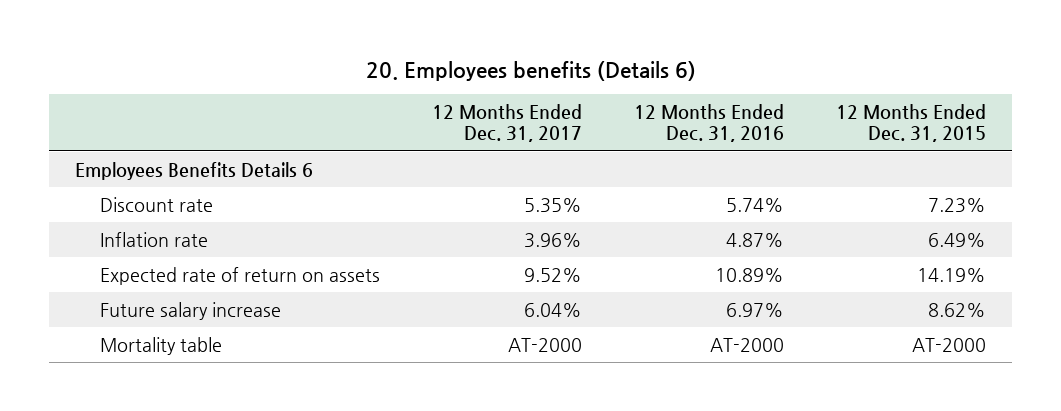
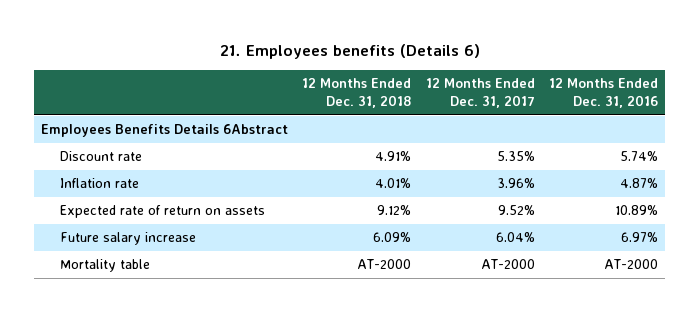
[365,60,696,81] 20. Employees benefits (Details 6) -> [219,43,480,59] 21. Employees benefits (Details 6)
[836,104,987,143] 12 Months Ended Dec. 31, 2015 -> none
none -> [302,78,412,109] 12 Months Ended Dec. 31, 2018
[75,161,314,180] Employees Benefits Details 6 -> [40,124,288,138] Employees Benefits Details 6Abstract

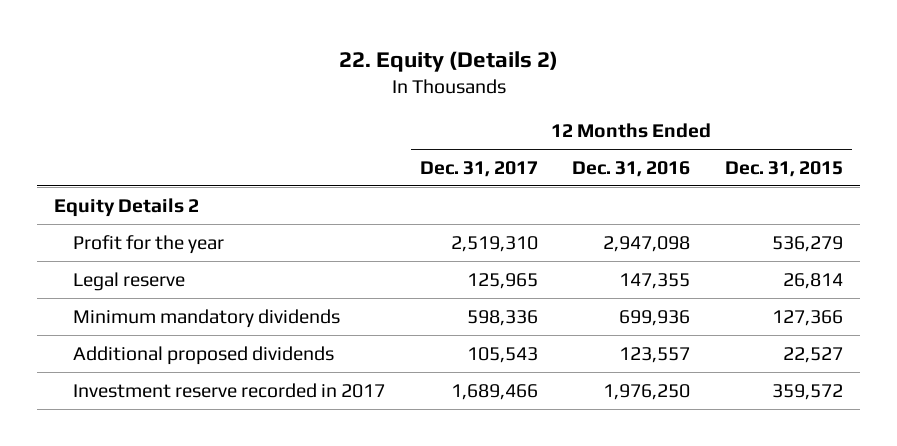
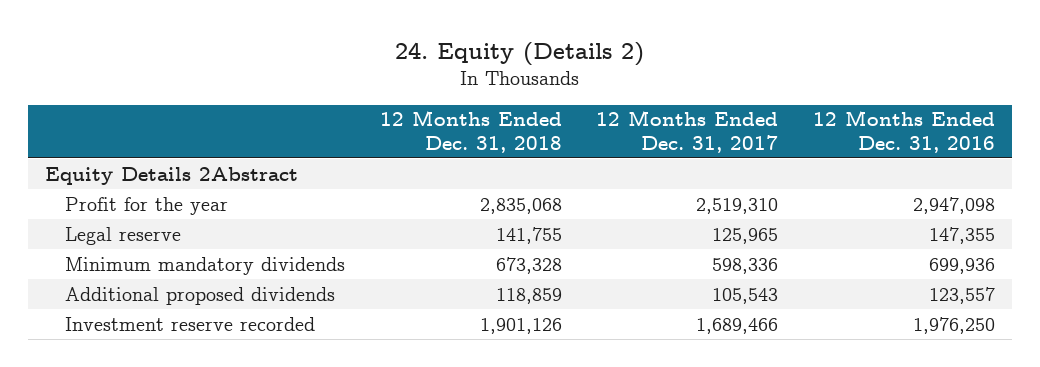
[338,51,558,73] 22. Equity (Details 2) -> [395,41,645,66] 24. Equity (Details 2)
[725,160,844,177] Dec. 31, 2015 -> none
none -> [379,110,562,153] 12 Months Ended Dec. 31, 2018
[54,197,200,217] Equity Details 2 -> [45,166,299,185] Equity Details 2Abstract
[73,382,386,398] Investment reserve recorded in 2017 -> [65,316,316,331] Investment reserve recorded

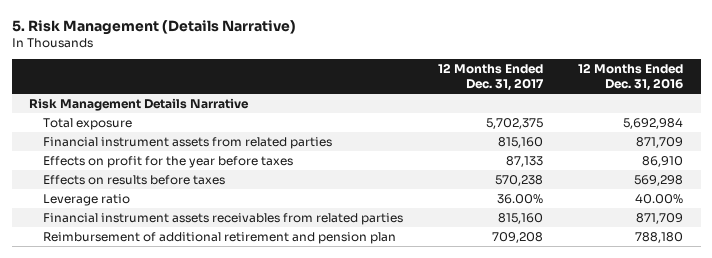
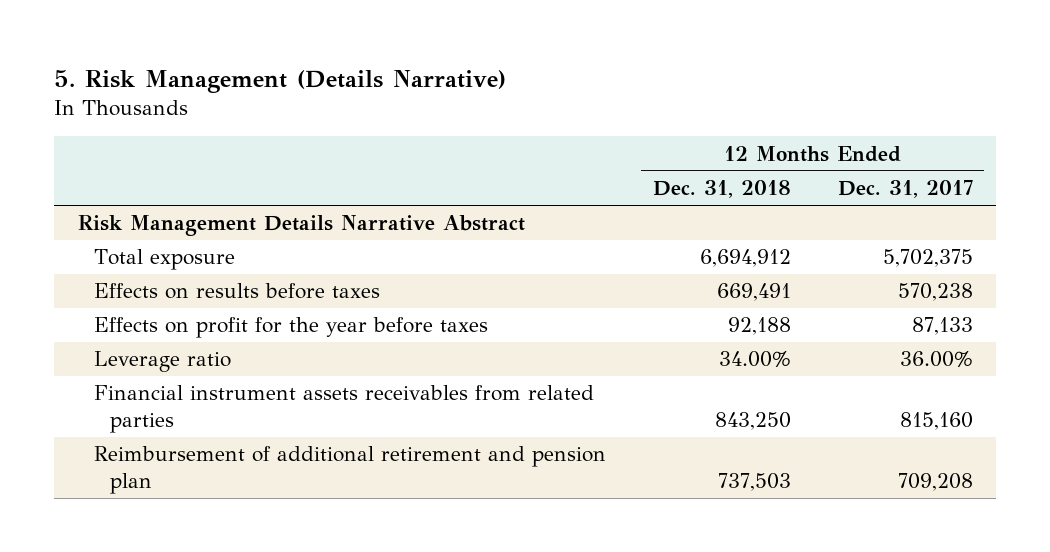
[578,63,684,91] 12 Months Ended Dec. 31, 2016 -> none
none -> [652,180,791,199] Dec. 31, 2018
[29,98,250,112] Risk Management Details Narrative -> [77,215,525,237] Risk Management Details Narrative Abstract
[43,137,333,150] Financial instrument assets from related parties -> none
[43,156,294,169] Effects on profit for the year before taxes -> [93,317,488,339] Effects on profit for the year before taxes

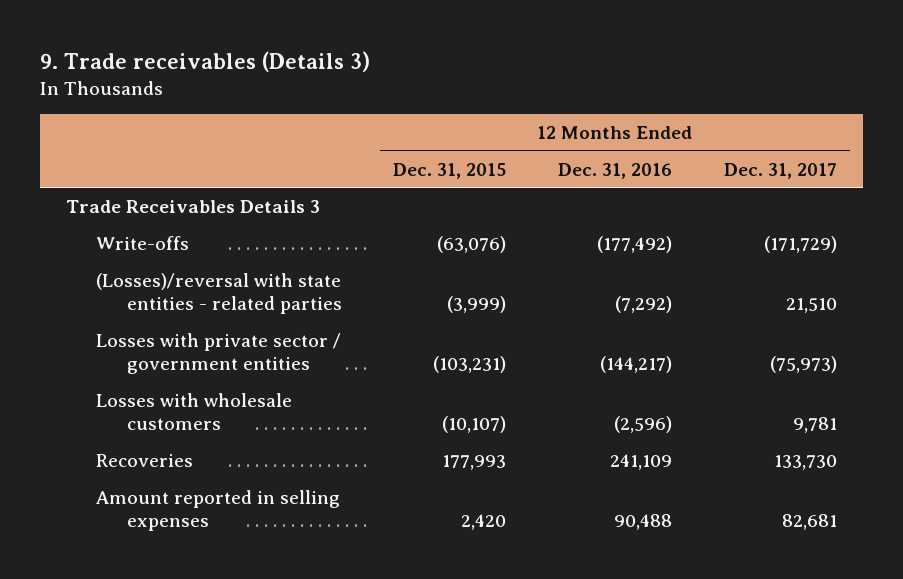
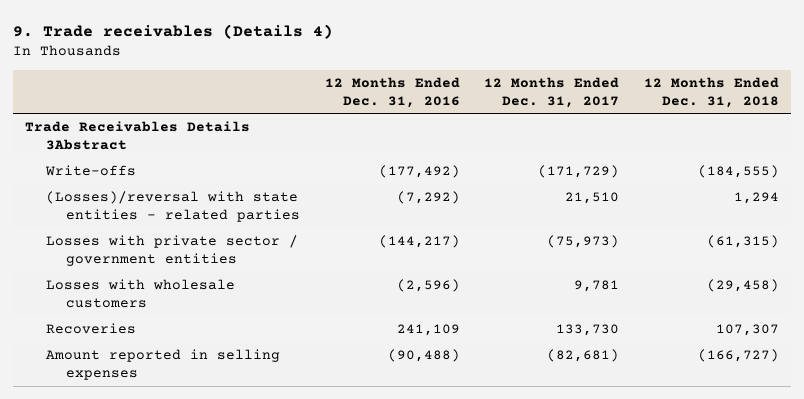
[40,51,371,73] 9. Trade receivables (Details 3) -> [13,23,334,39] 9. Trade receivables (Details 4)
[393,162,507,179] Dec. 31, 2015 -> none
none -> [643,76,779,108] 12 Months Ended Dec. 31, 2018
[65,199,320,213] Trade Receivables Details 3 -> [25,121,251,150] Trade Receivables Details 3Abstract
[614,513,673,530] 90,488 -> [387,349,460,363] (90,488)
[781,513,837,530] 82,681 -> [547,349,620,363] (82,681)

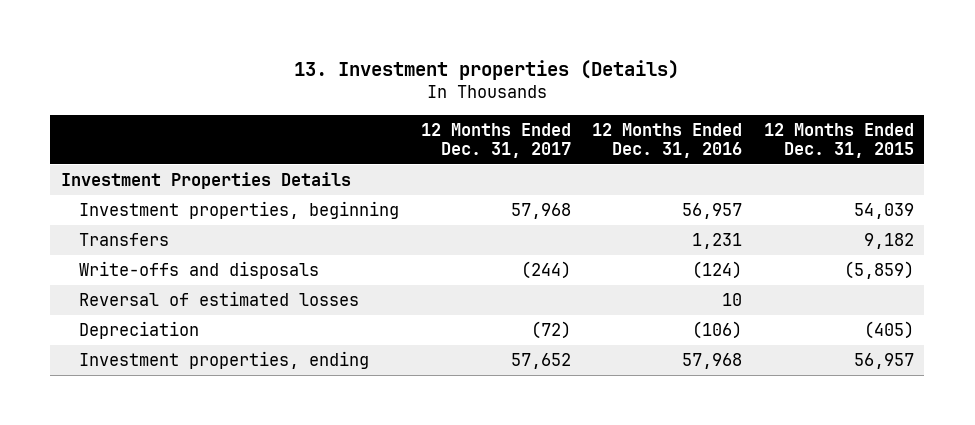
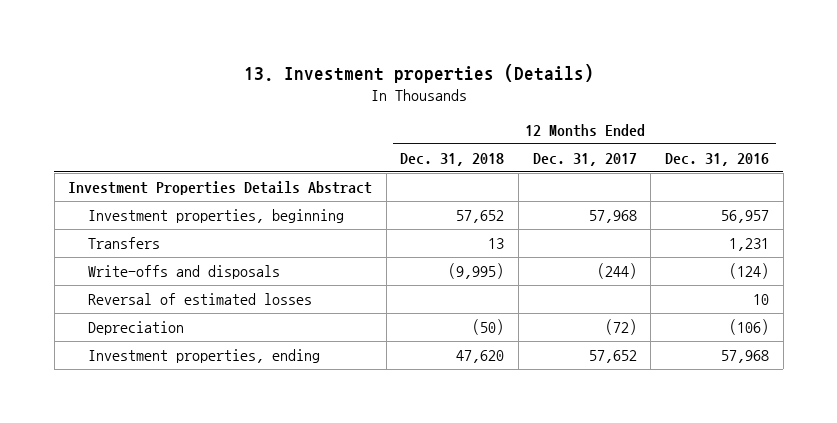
[763,122,914,158] 12 Months Ended Dec. 31, 2015 -> none
none -> [400,152,505,166] Dec. 31, 2018
[61,172,352,190] Investment Properties Details -> [68,180,373,195] Investment Properties Details Abstract

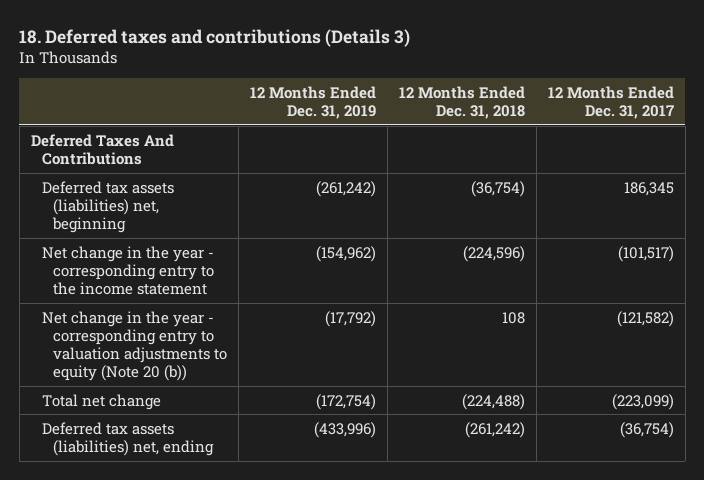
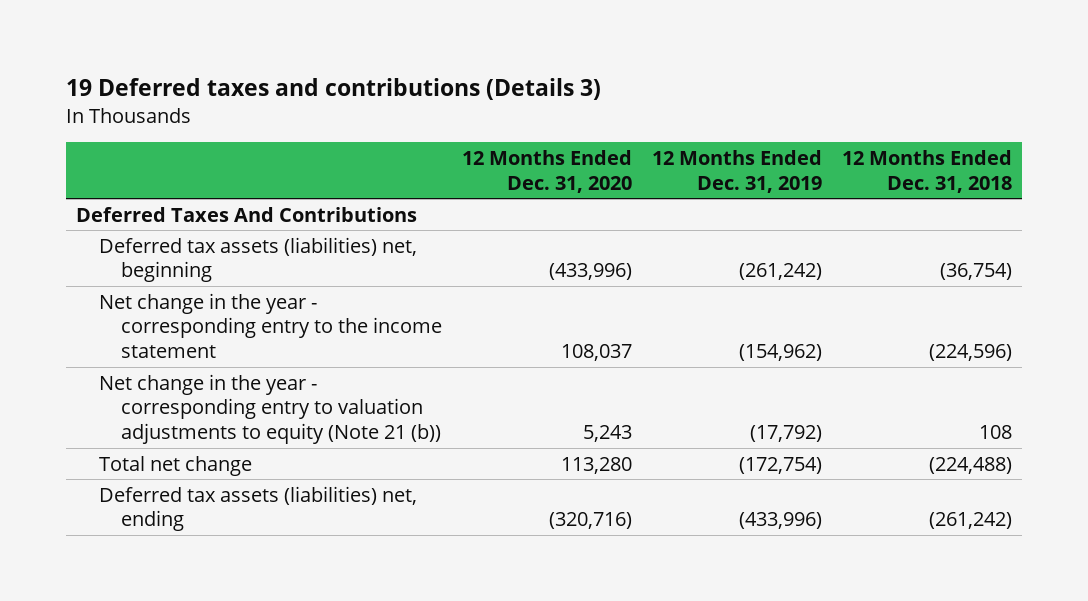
[19,28,411,47] 18. Deferred taxes and contributions (Details 3) -> [66,78,602,101] 19 Deferred taxes and contributions (Details 3)
[547,85,674,120] 12 Months Ended Dec. 31, 2017 -> none
none -> [462,149,633,193] 12 Months Ended Dec. 31, 2020
[41,310,227,382] Net change in the year - corresponding entry to valuation adjustments to equity (Note 20 (b)) -> [98,373,442,445] Net change in the year - corresponding entry to valuation adjustments to equity (Note 21 (b))

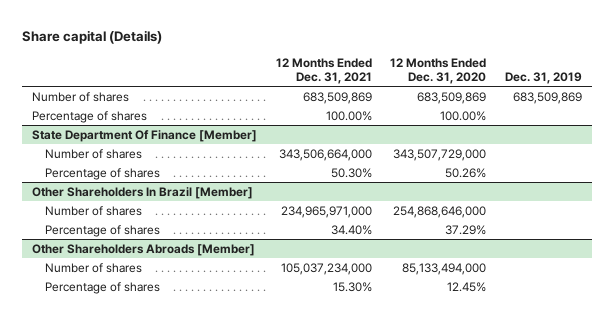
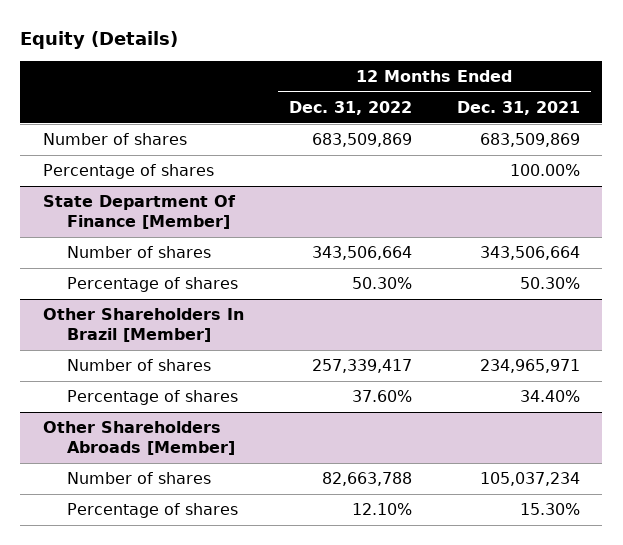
[22,29,163,44] Share capital (Details) -> [20,31,179,50] Equity (Details)
[390,57,487,85] 12 Months Ended Dec. 31, 2020 -> none
[505,72,583,85] Dec. 31, 2019 -> none
none -> [288,101,412,116] Dec. 31, 2022
[278,148,372,161] 343,506,664,000 -> [479,246,580,261] 343,506,664
[280,205,372,218] 234,965,971,000 -> [479,359,580,374] 234,965,971
[280,262,372,275] 105,037,234,000 -> [479,472,580,487] 105,037,234

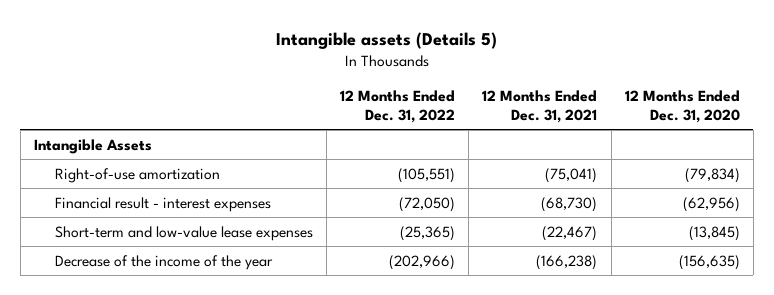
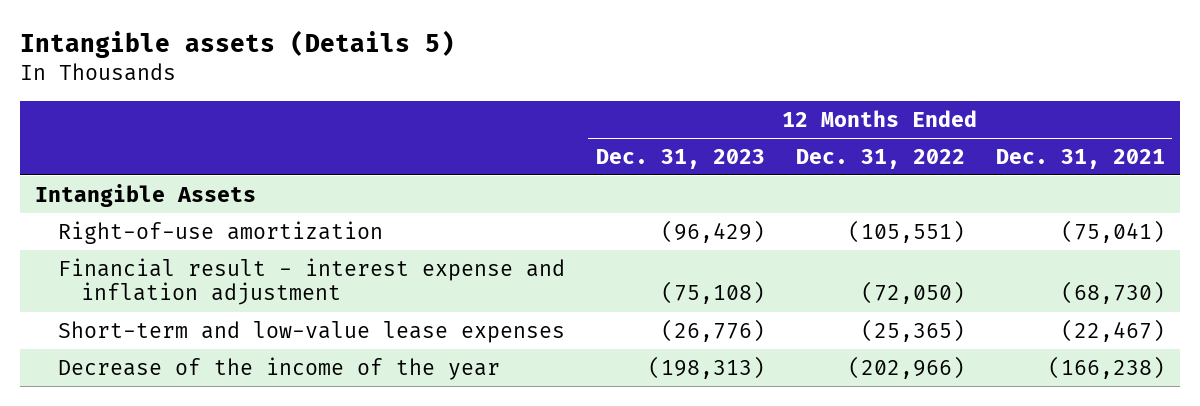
[624,89,740,123] 12 Months Ended Dec. 31, 2020 -> none
none -> [595,148,765,169] Dec. 31, 2023
[54,196,271,212] Financial result - interest expenses -> [58,257,566,306] Financial result - interest expense and inflation adjustment

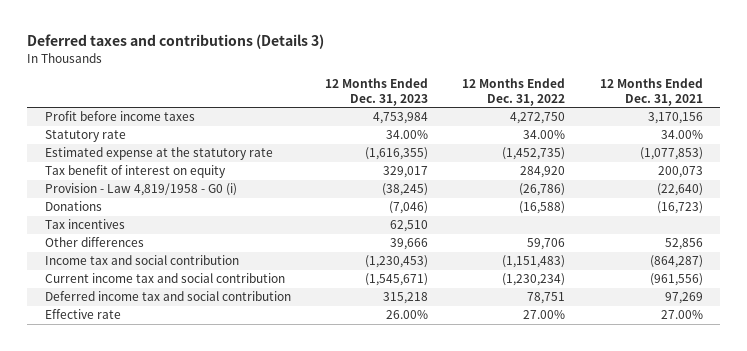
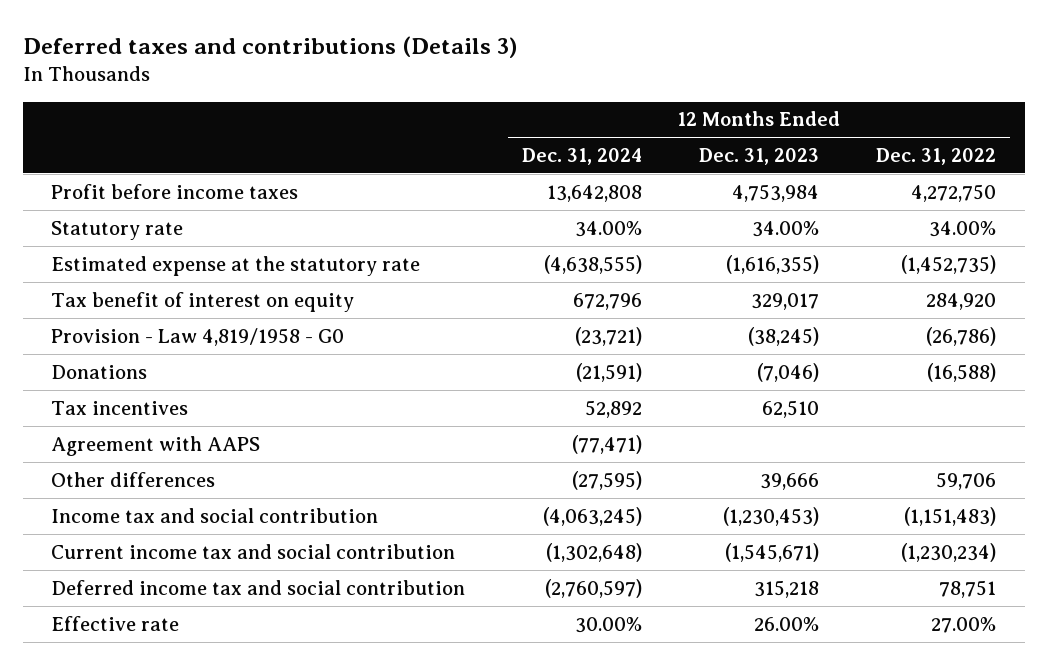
[599,78,703,107] 12 Months Ended Dec. 31, 2021 -> none
none -> [522,148,643,166] Dec. 31, 2024
[44,183,237,197] Provision - Law 4,819/1958 - G0 (i) -> [51,327,345,346] Provision - Law 4,819/1958 - G0
none -> [51,435,261,456] Agreement with AAPS

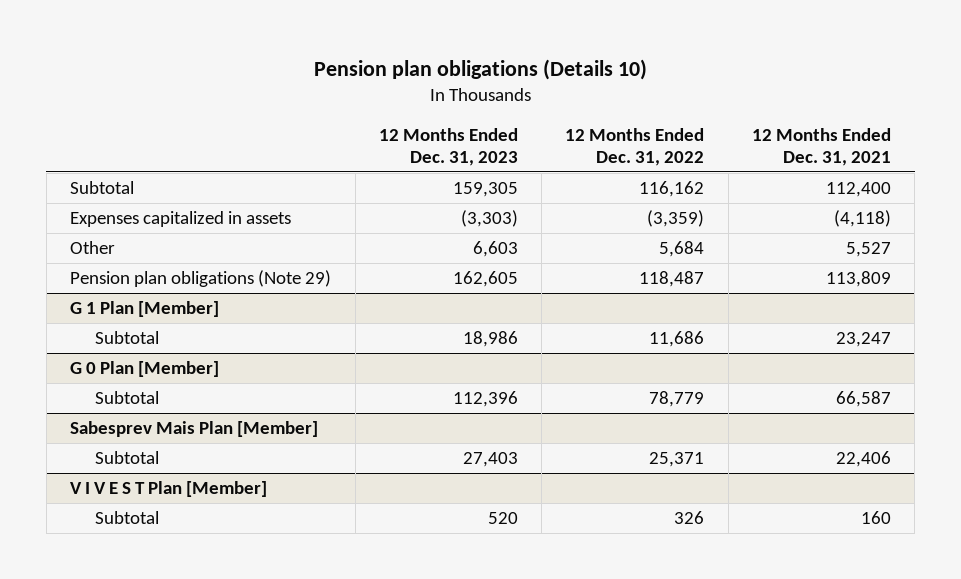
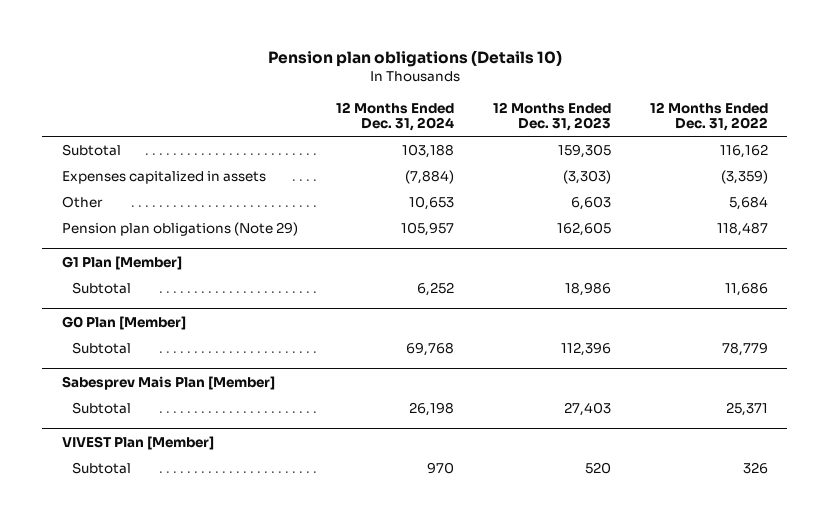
[751,128,891,167] 12 Months Ended Dec. 31, 2021 -> none
none -> [336,101,455,132] 12 Months Ended Dec. 31, 2024
[70,300,220,317] G 1 Plan [Member] -> [61,255,182,270] G1 Plan [Member]
[70,360,220,377] G 0 Plan [Member] -> [61,315,186,330] G0 Plan [Member]
[70,480,268,497] V I V E S T Plan [Member] -> [61,435,214,450] VIVEST Plan [Member]

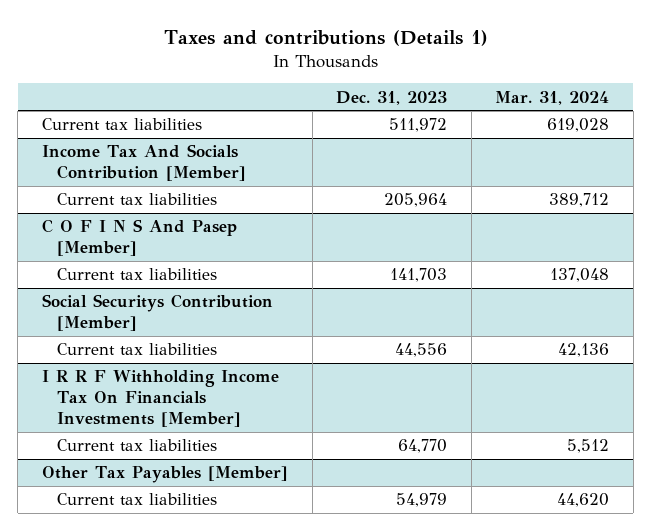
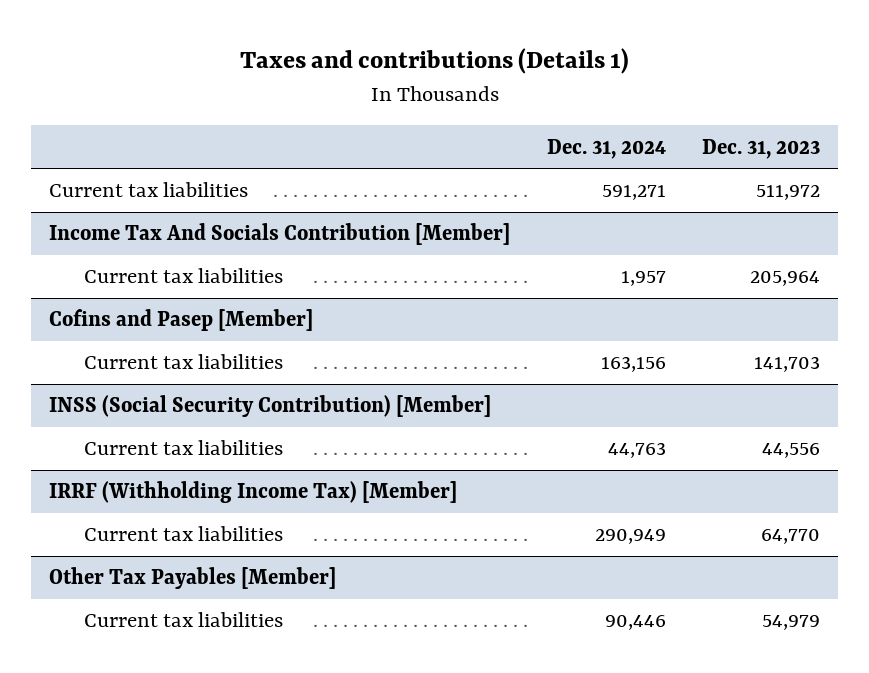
[495,90,610,105] Mar. 31, 2024 -> none
none -> [546,138,666,159] Dec. 31, 2024
[41,219,237,257] C O F I N S And Pasep [Member] -> [49,309,314,332] Cofins and Pasep [Member]
[41,294,273,332] Social Securitys Contribution [Member] -> [49,395,492,418] INSS (Social Security Contribution) [Member]
[41,370,279,428] I R R F Withholding Income Tax On Financials Investments [Member] -> [49,481,458,504] IRRF (Withholding Income Tax) [Member]

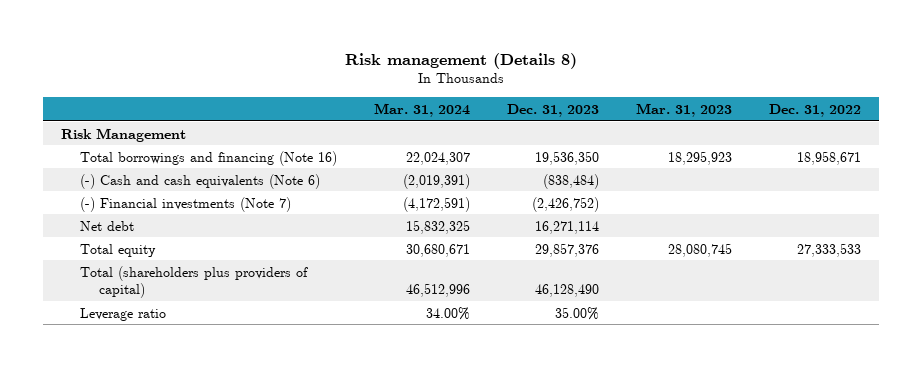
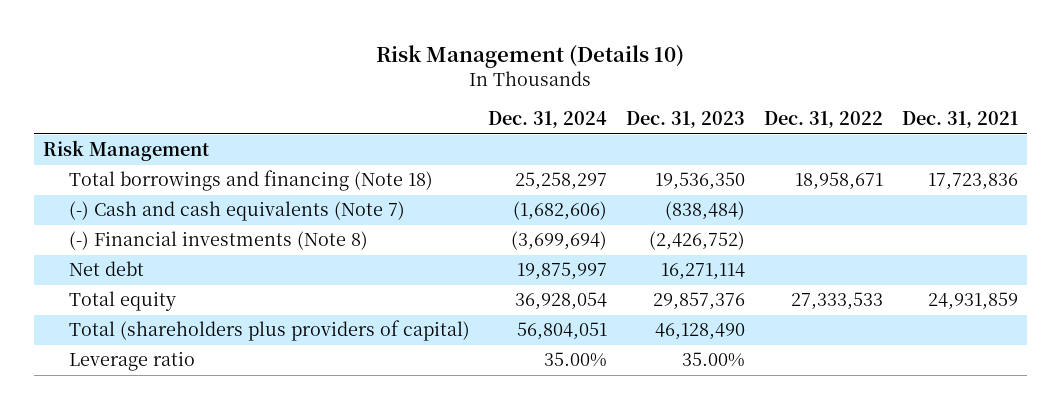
[345,52,578,69] Risk management (Details 8) -> [376,44,685,68] Risk Management (Details 10)
[374,102,471,117] Mar. 31, 2024 -> none
[635,102,732,117] Mar. 31, 2023 -> none
none -> [488,111,608,129] Dec. 31, 2024
none -> [901,111,1018,129] Dec. 31, 2021
[80,150,338,166] Total borrowings and financing (Note 16) -> [68,170,433,192] Total borrowings and financing (Note 18)
[80,173,321,189] (-) Cash and cash equivalents (Note 6) -> [68,201,405,222] (-) Cash and cash equivalents (Note 7)
[80,196,292,212] (-) Financial investments (Note 7) -> [68,231,368,251] (-) Financial investments (Note 8)

